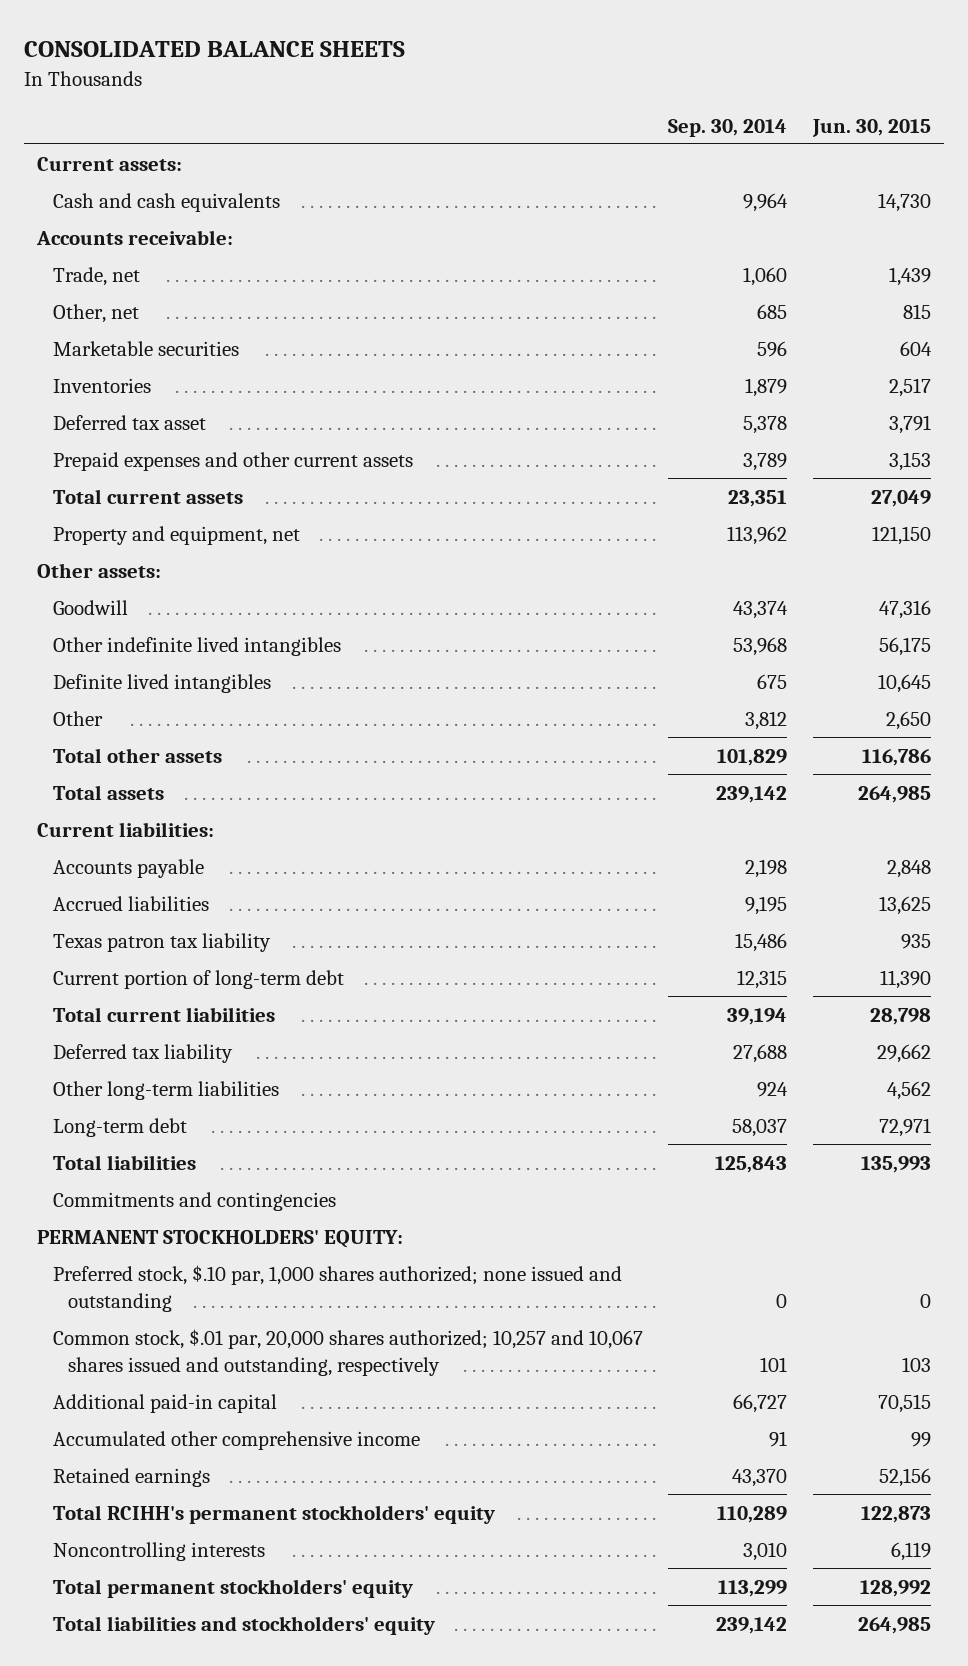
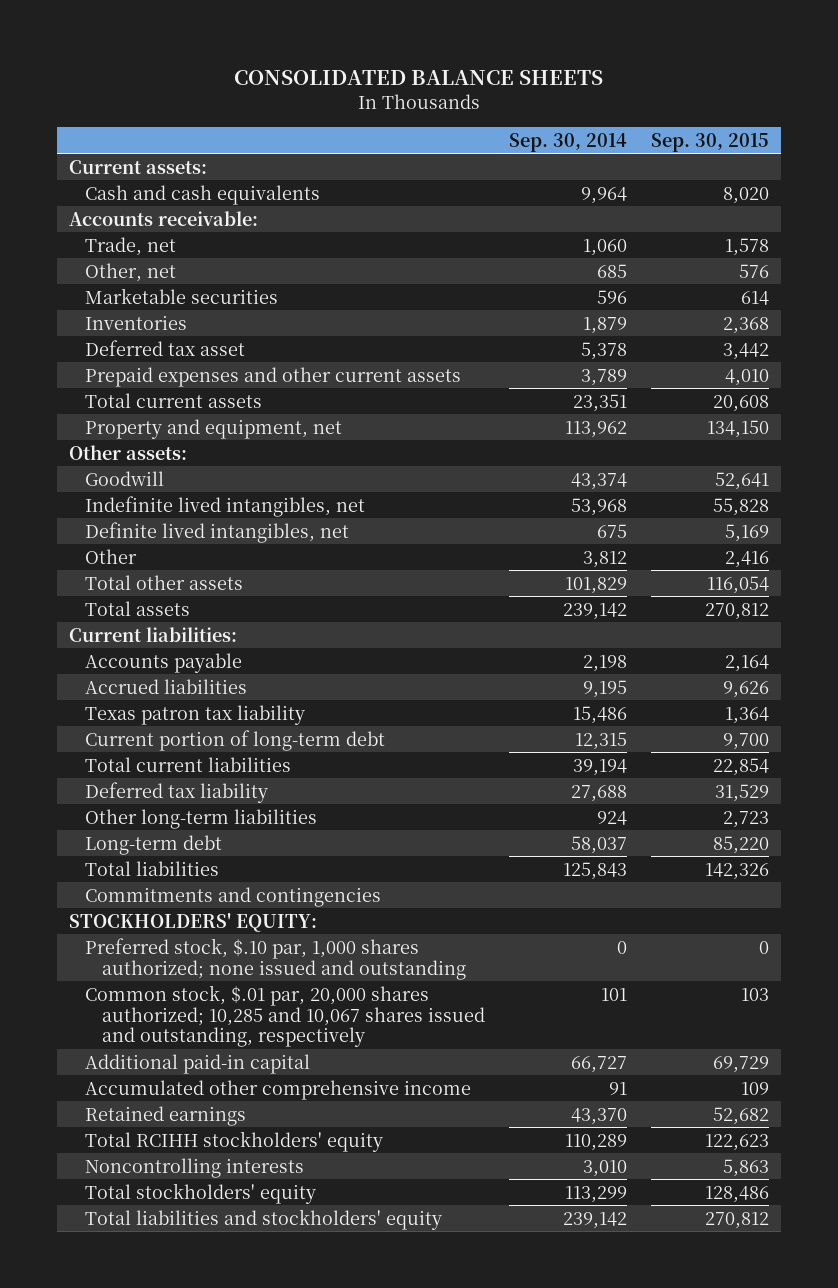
[811,118,931,137] Jun. 30, 2015 -> none
none -> [651,132,770,152] Sep. 30, 2015
[52,636,341,656] Other indefinite lived intangibles -> [85,495,366,517] Indefinite lived intangibles, net
[52,673,271,693] Definite lived intangibles -> [85,521,350,543] Definite lived intangibles, net
[37,1229,404,1248] PERMANENT STOCKHOLDERS' EQUITY: -> [68,912,317,932] STOCKHOLDERS' EQUITY:
[52,1328,643,1376] Common stock, $.01 par, 20,000 shares authorized; 10,257 and 10,067 shares issued and outstanding, respectively -> [85,984,485,1048] Common stock, $.01 par, 20,000 shares authorized; 10,285 and 10,067 shares issued and outstanding, respectively
[52,1504,495,1524] Total RCIHH's permanent stockholders' equity -> [85,1130,384,1152] Total RCIHH stockholders' equity
[52,1578,413,1598] Total permanent stockholders' equity -> [85,1182,317,1204] Total stockholders' equity

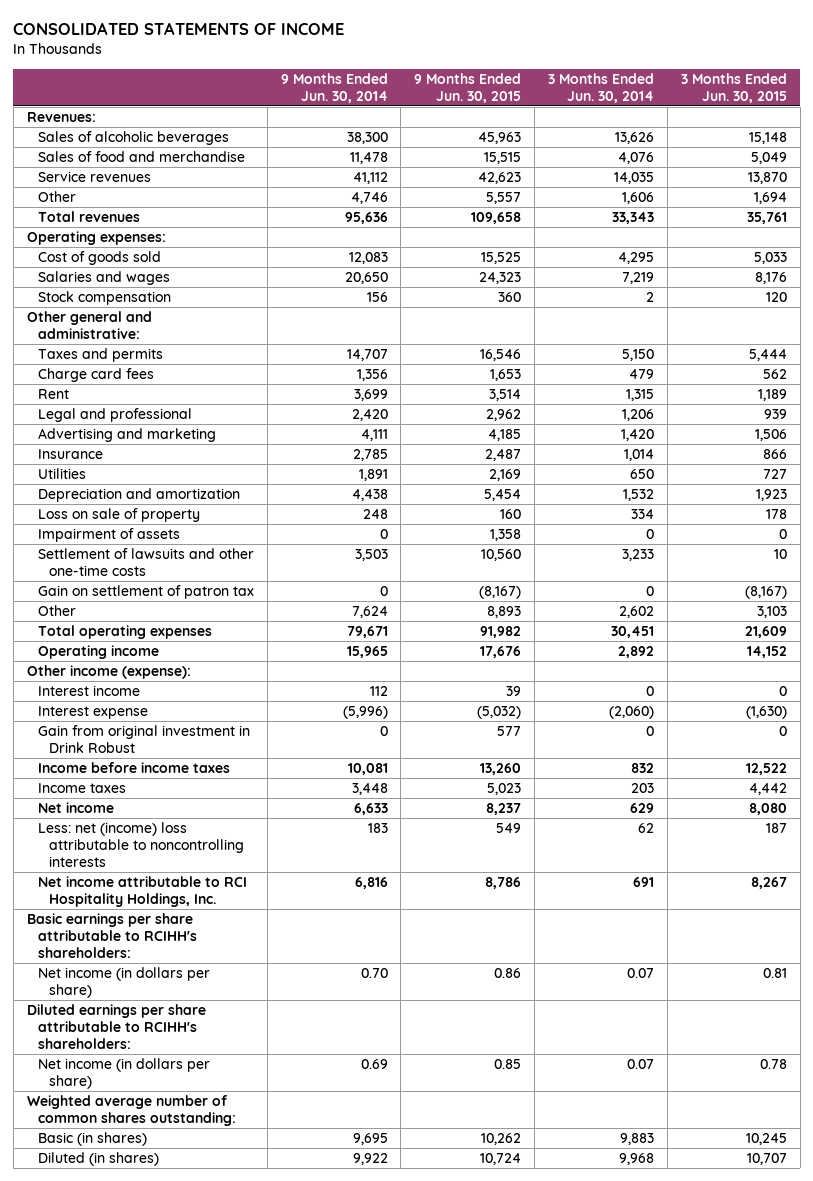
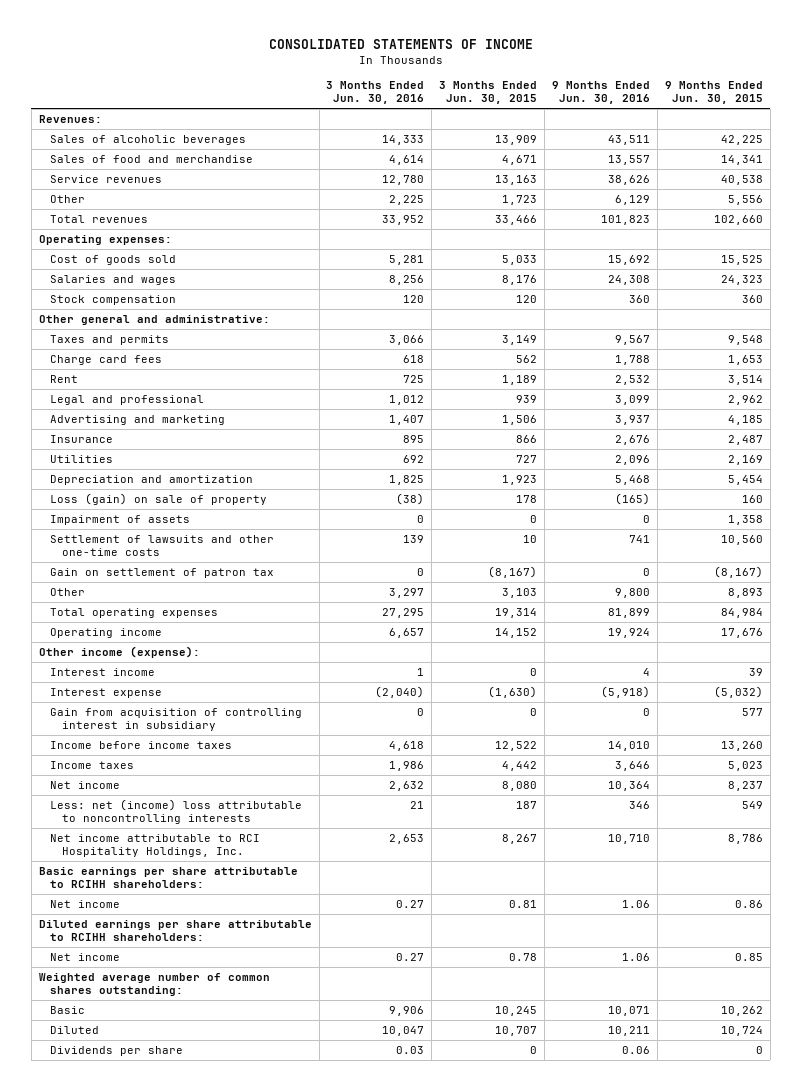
[280,72,388,103] 9 Months Ended Jun. 30, 2014 -> none
[547,72,654,103] 3 Months Ended Jun. 30, 2014 -> none
none -> [326,81,425,105] 3 Months Ended Jun. 30, 2016
none -> [552,81,651,105] 9 Months Ended Jun. 30, 2016
[478,132,522,145] 45,963 -> [720,135,763,146] 42,225
[748,132,787,145] 15,148 -> [495,135,538,146] 13,909
[484,152,522,165] 15,515 -> [720,155,763,166] 14,341
[750,152,787,165] 5,049 -> [502,155,538,166] 4,671
[478,172,522,185] 42,623 -> [720,175,763,186] 40,538
[747,172,787,185] 13,870 -> [495,175,538,186] 13,163
[486,192,522,205] 5,557 -> [727,195,763,206] 5,556
[753,192,787,205] 1,694 -> [502,195,538,206] 1,723
[471,212,522,225] 109,658 -> [713,215,763,226] 102,660
[746,212,787,225] 35,761 -> [495,215,538,226] 33,466
[480,349,522,362] 16,546 -> [727,335,763,346] 9,548
[748,349,787,362] 5,444 -> [502,335,538,346] 3,149
[37,508,200,523] Loss on sale of property -> [50,493,268,506] Loss (gain) on sale of property
[480,626,522,639] 91,982 -> [720,608,763,619] 84,984
[744,626,787,639] 21,609 -> [495,608,538,619] 19,314
[37,725,250,754] Gain from original investment in Drink Robust -> [50,708,303,732] Gain from acquisition of controlling interest in subsidiary
[26,913,197,958] Basic earnings per share attributable to RCIHH's shareholders: -> [38,867,298,889] Basic earnings per share attributable to RCIHH shareholders:
[37,967,210,999] Net income (in dollars per share) -> [50,900,121,909] Net income
[26,1004,206,1049] Diluted earnings per share attributable to RCIHH's shareholders: -> [38,920,312,942] Diluted earnings per share attributable to RCIHH shareholders:
[37,1058,210,1090] Net income (in dollars per share) -> [50,953,121,962] Net income
[37,1132,147,1147] Basic (in shares) -> [50,1006,86,1015] Basic
[37,1152,159,1167] Diluted (in shares) -> [50,1026,100,1035] Diluted
none -> [50,1046,184,1057] Dividends per share

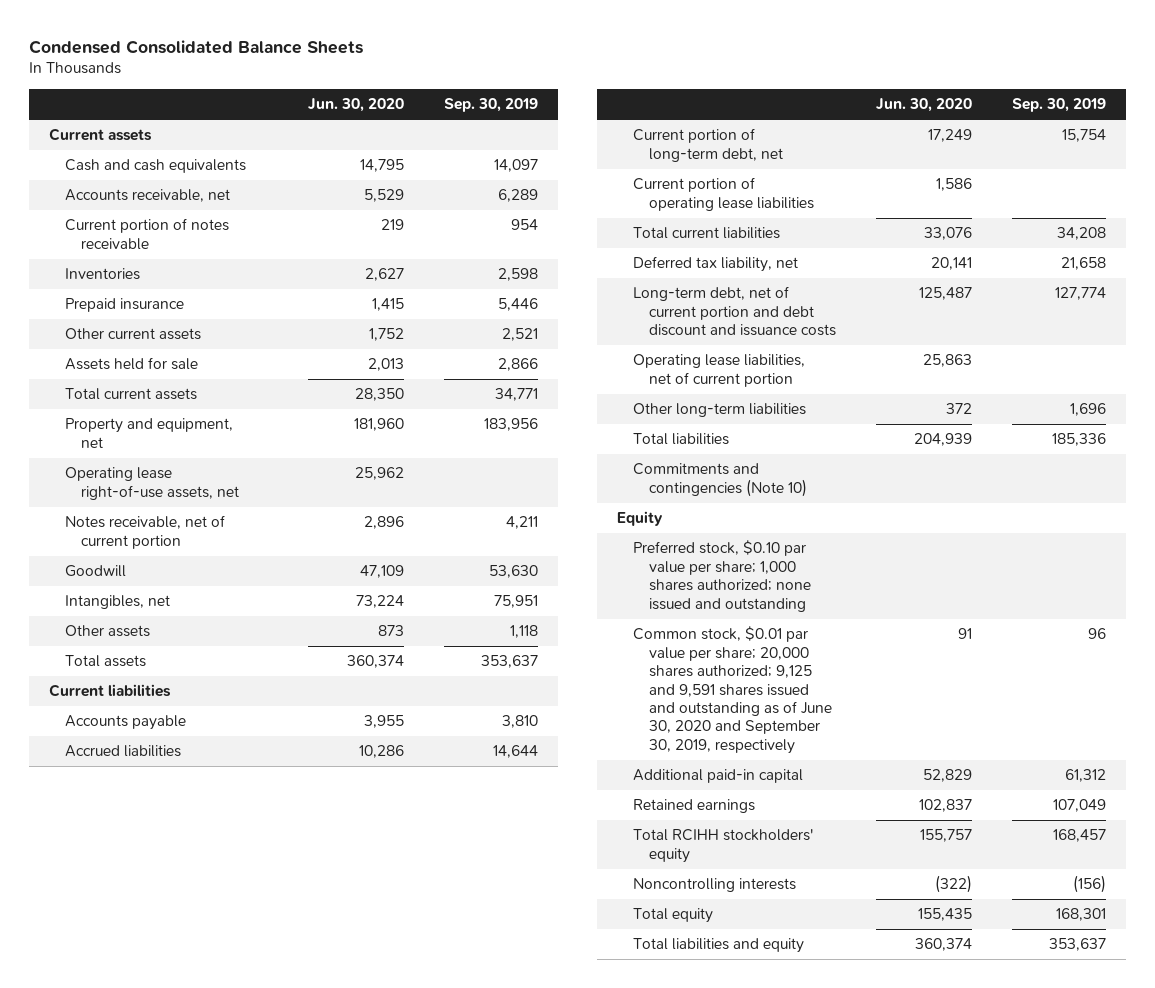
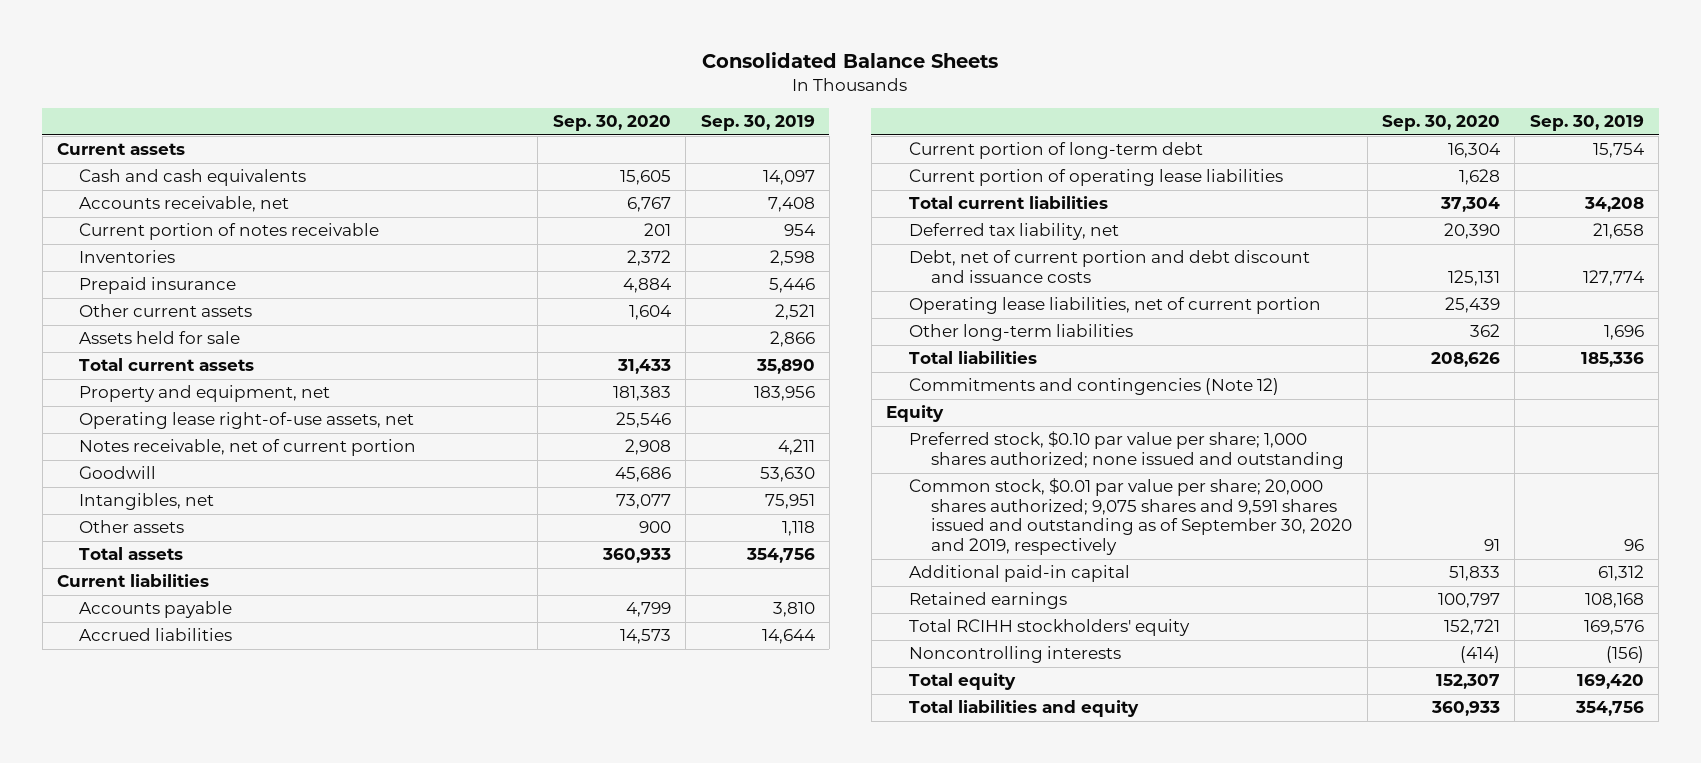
[28,39,363,54] Condensed Consolidated Balance Sheets -> [702,52,999,69] Consolidated Balance Sheets
[308,98,405,113] Jun. 30, 2020 -> none
none -> [552,115,671,132] Sep. 30, 2020
[498,189,539,203] 6,289 -> [767,197,815,213] 7,408
[495,388,539,402] 34,771 -> [755,359,815,375] 35,890
[481,655,539,669] 353,637 -> [745,548,815,564] 354,756
[632,128,783,162] Current portion of long-term debt, net -> [908,142,1203,160] Current portion of long-term debt
[632,286,836,337] Long-term debt, net of current portion and debt discount and issuance costs -> [908,250,1310,283] Debt, net of current portion and debt discount and issuance costs
[632,463,807,497] Commitments and contingencies (Note 10) -> [908,378,1279,396] Commitments and contingencies (Note 12)
[632,626,832,754] Common stock, $0.01 par value per share; 20,000 shares authorized; 9,125 and 9,591 shares issued and outstanding as of June 30, 2020 and September 30, 2019, respectively -> [908,478,1353,555] Common stock, $0.01 par value per share; 20,000 shares authorized; 9,075 shares and 9,591 shares issued and outstanding as of September 30, 2020 and 2019, respectively
[1052,799,1106,813] 107,049 -> [1584,593,1644,609] 108,168
[1052,829,1106,843] 168,457 -> [1583,620,1644,636] 169,576
[1055,908,1106,922] 168,301 -> [1576,674,1644,690] 169,420
[1048,938,1106,952] 353,637 -> [1574,701,1644,717] 354,756

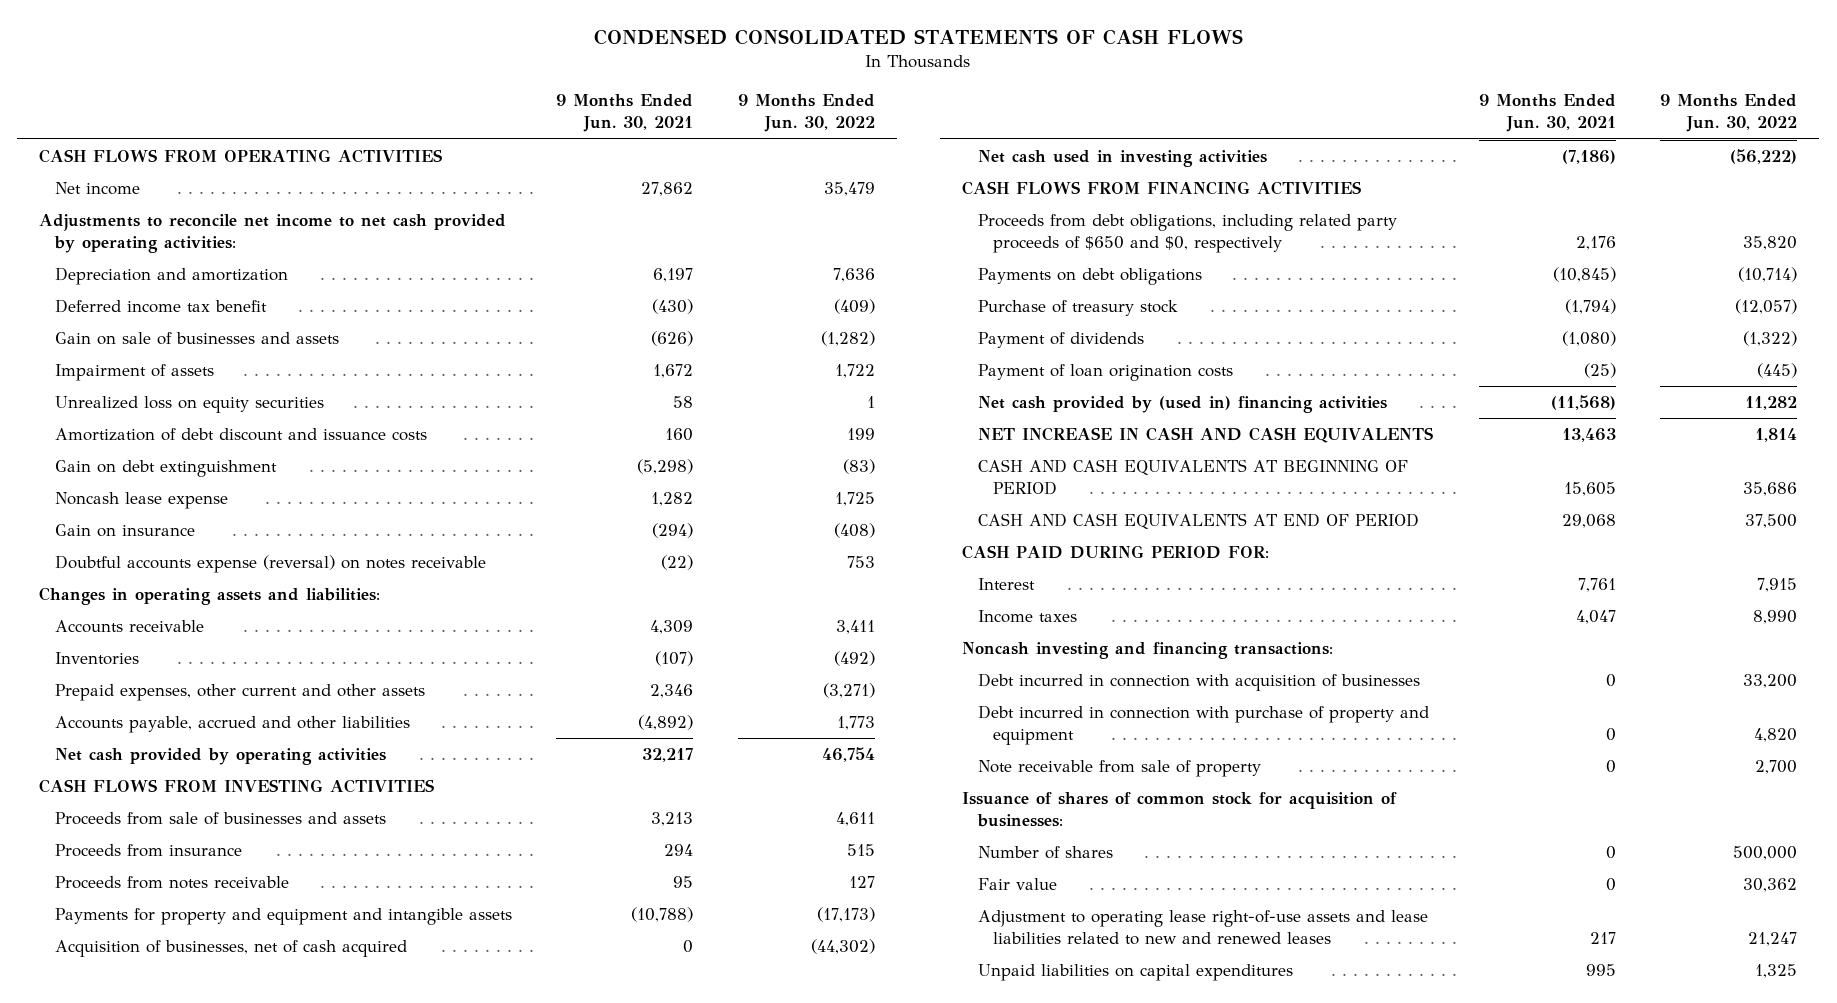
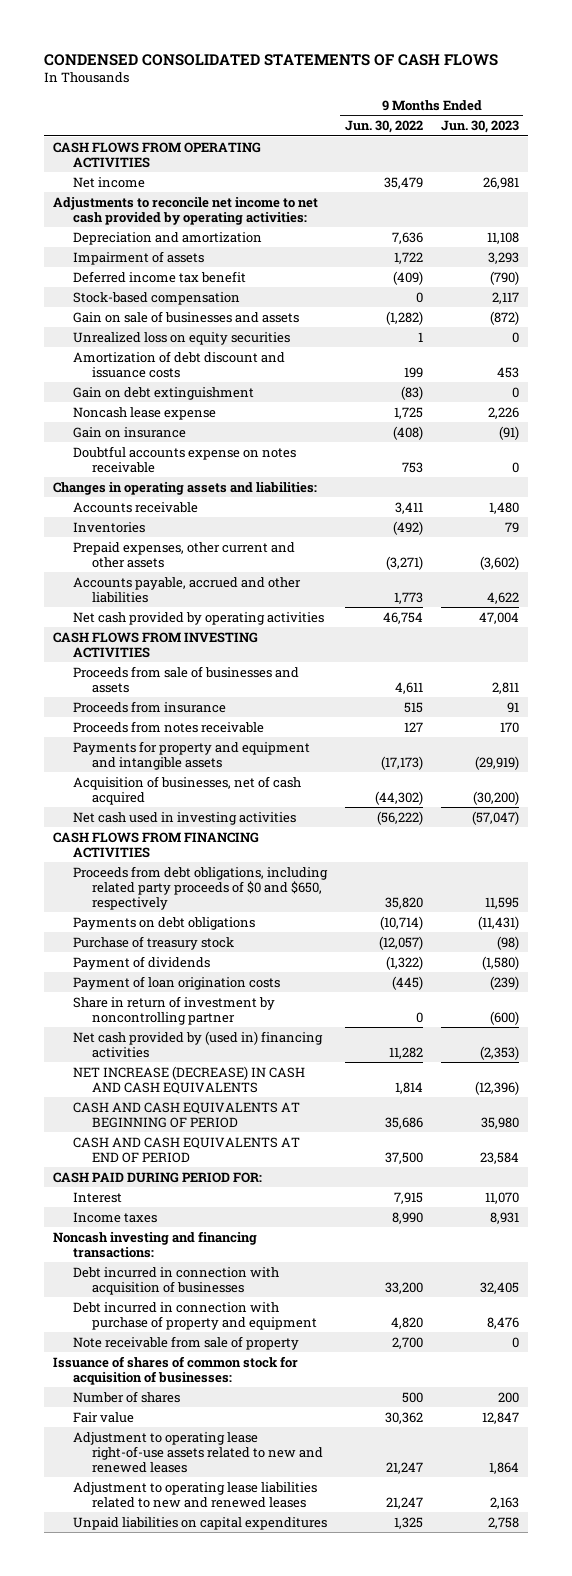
[556,94,694,133] 9 Months Ended Jun. 30, 2021 -> none
none -> [440,120,519,134] Jun. 30, 2023
[55,364,215,382] Impairment of assets -> [72,250,204,265] Impairment of assets
none -> [72,291,240,305] Stock-based compensation
[55,555,487,574] Doubtful accounts expense (reversal) on notes receivable -> [72,445,296,473] Doubtful accounts expense on notes receivable
[977,214,1397,254] Proceeds from debt obligations, including related party proceeds of $650 and $0, respectively -> [72,865,328,911] Proceeds from debt obligations, including related party proceeds of $0 and $650, respectively
none -> [72,995,275,1025] Share in return of investment by noncontrolling partner
[977,427,1433,444] NET INCREASE IN CASH AND CASH EQUIVALENTS -> [72,1065,305,1094] NET INCREASE (DECREASE) IN CASH AND CASH EQUIVALENTS
[1733,846,1798,861] 500,000 -> [401,1391,423,1403] 500
[977,910,1428,946] Adjustment to operating lease right-of-use assets and lease liabilities related to new and renewed leases -> [72,1431,324,1474] Adjustment to operating lease right-of-use assets related to new and renewed leases
none -> [72,1481,317,1508] Adjustment to operating lease liabilities related to new and renewed leases

